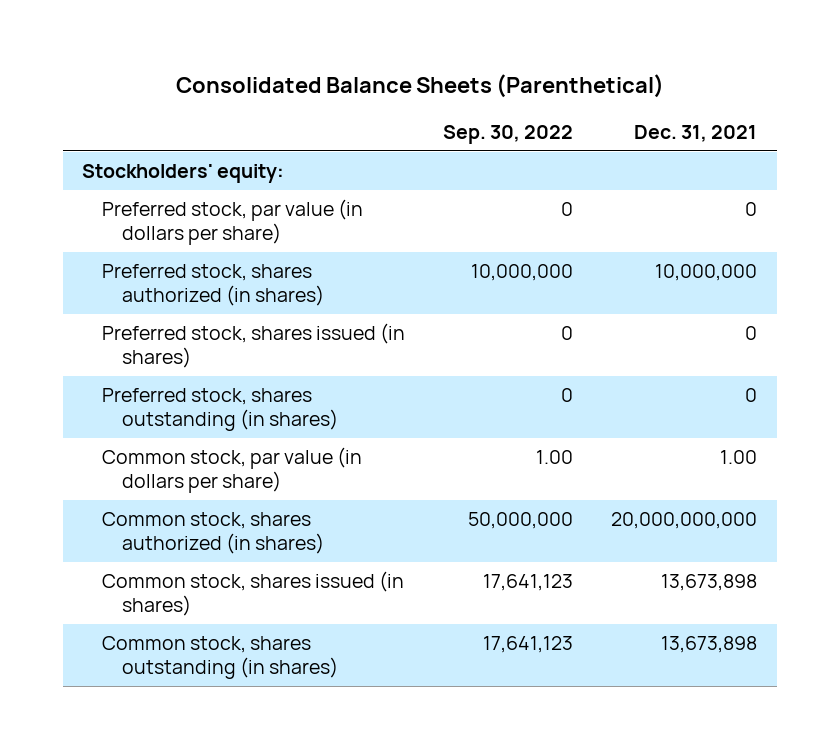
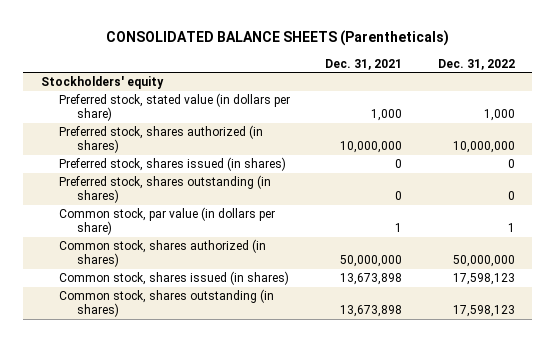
[175,74,664,99] Consolidated Balance Sheets (Parenthetical) -> [105,30,449,47] CONSOLIDATED BALANCE SHEETS (Parentheticals)
[443,124,574,144] Sep. 30, 2022 -> none
none -> [437,58,515,70] Dec. 31, 2022
[82,163,285,183] Stockholders' equity: -> [41,76,165,90] Stockholders' equity
[102,198,364,245] Preferred stock, par value (in dollars per share) -> [59,93,291,122] Preferred stock, stated value (in dollars per share)
[745,201,758,216] 0 -> [371,109,403,122] 1,000
[720,449,758,464] 1.00 -> [395,223,403,233] 1
[611,511,758,529] 20,000,000,000 -> [340,255,403,268] 50,000,000

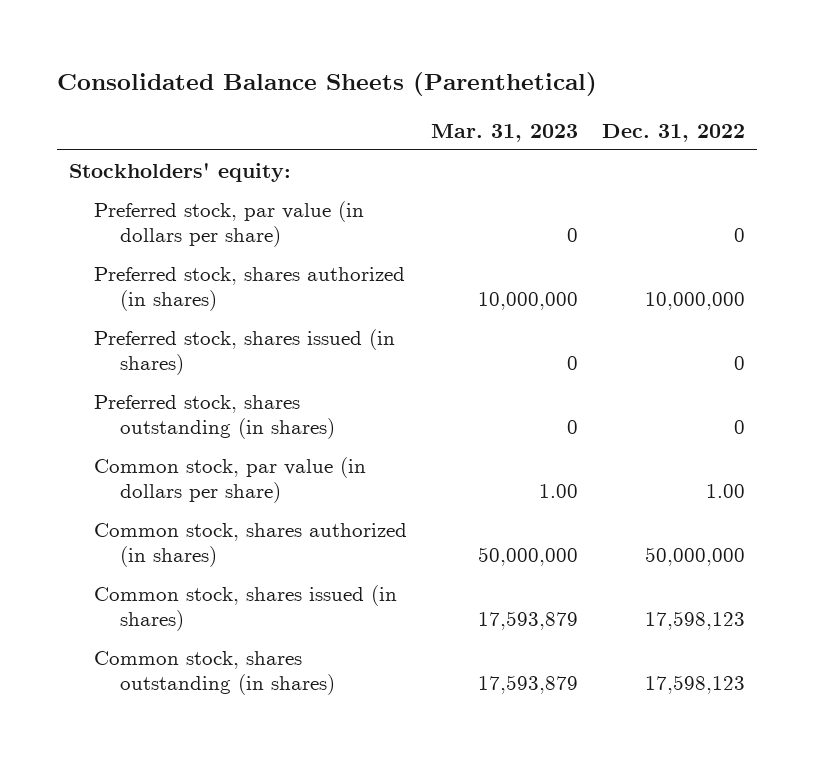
[105,30,449,47] CONSOLIDATED BALANCE SHEETS (Parentheticals) -> [57,71,598,96] Consolidated Balance Sheets (Parenthetical)
[325,58,403,70] Dec. 31, 2021 -> none
none -> [431,123,579,142] Mar. 31, 2023
[41,76,165,90] Stockholders' equity -> [68,162,291,182] Stockholders' equity:
[59,93,291,122] Preferred stock, stated value (in dollars per share) -> [94,200,365,248] Preferred stock, par value (in dollars per share)
[483,109,515,122] 1,000 -> [733,228,745,243] 0
[507,223,515,233] 1 -> [705,484,745,499] 1.00

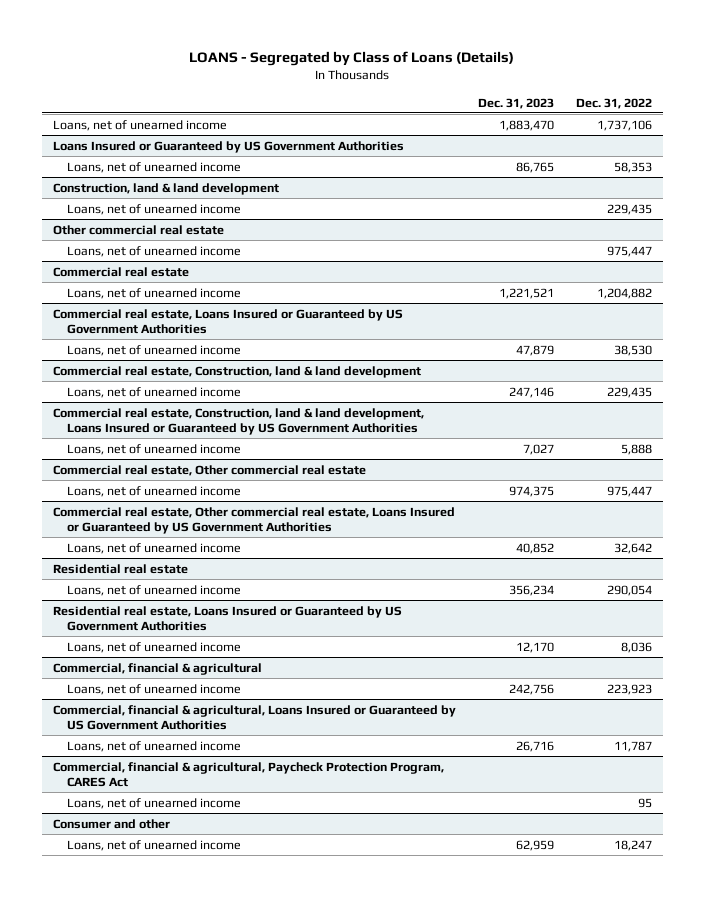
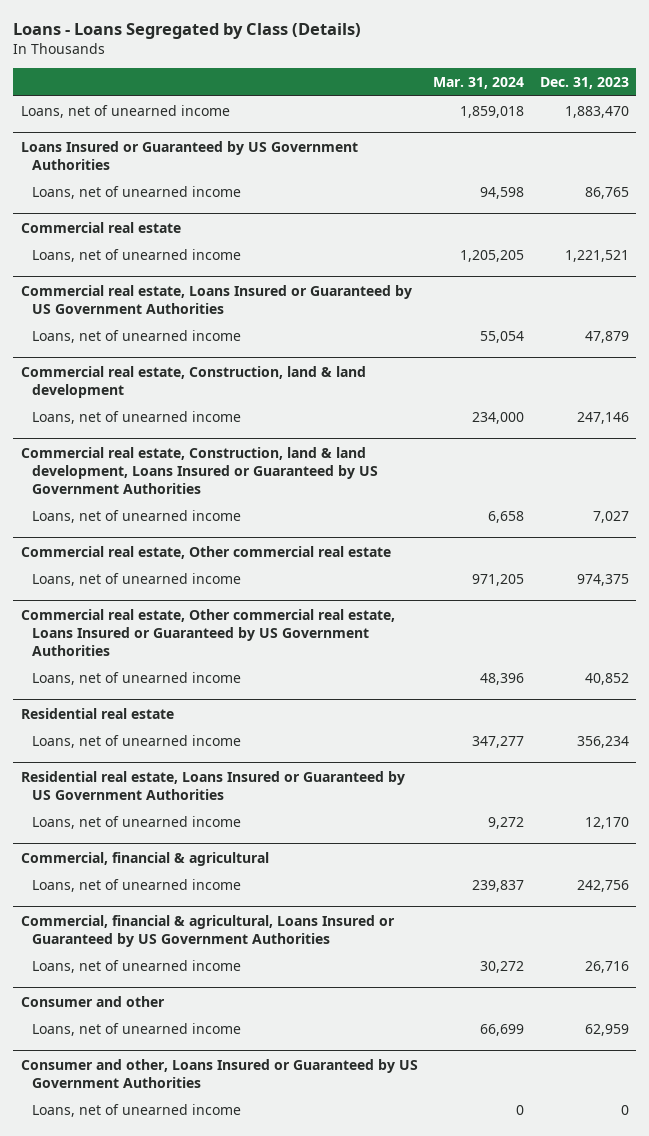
[189,50,515,66] LOANS - Segregated by Class of Loans (Details) -> [12,22,361,39] Loans - Loans Segregated by Class (Details)
[575,97,652,109] Dec. 31, 2022 -> none
none -> [433,77,525,90] Mar. 31, 2024
[53,182,280,195] Construction, land & land development -> none
[67,203,242,215] Loans, net of unearned income -> none
[53,224,225,235] Other commercial real estate -> none
[67,245,242,257] Loans, net of unearned income -> none
[53,761,445,787] Commercial, financial & agricultural, Paycheck Protection Program, CARES Act -> none
[67,797,242,809] Loans, net of unearned income -> none
none -> [20,1058,418,1088] Consumer and other, Loans Insured or Guaranteed by US Government Authorities
none -> [32,1103,242,1117] Loans, net of unearned income

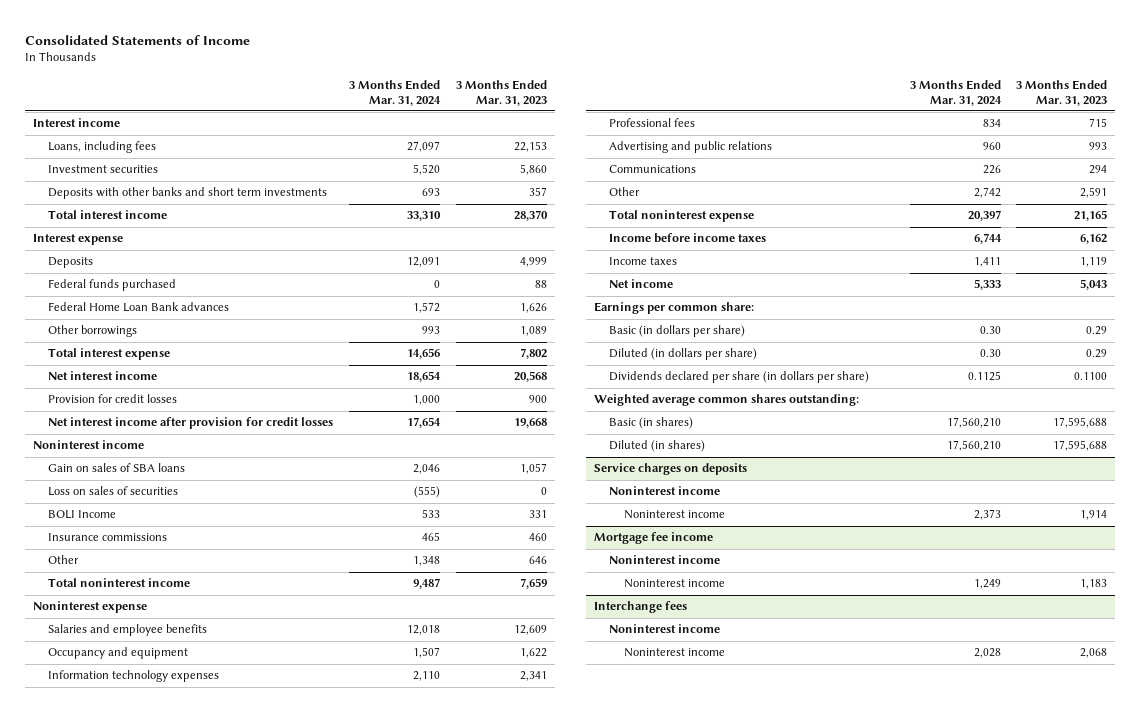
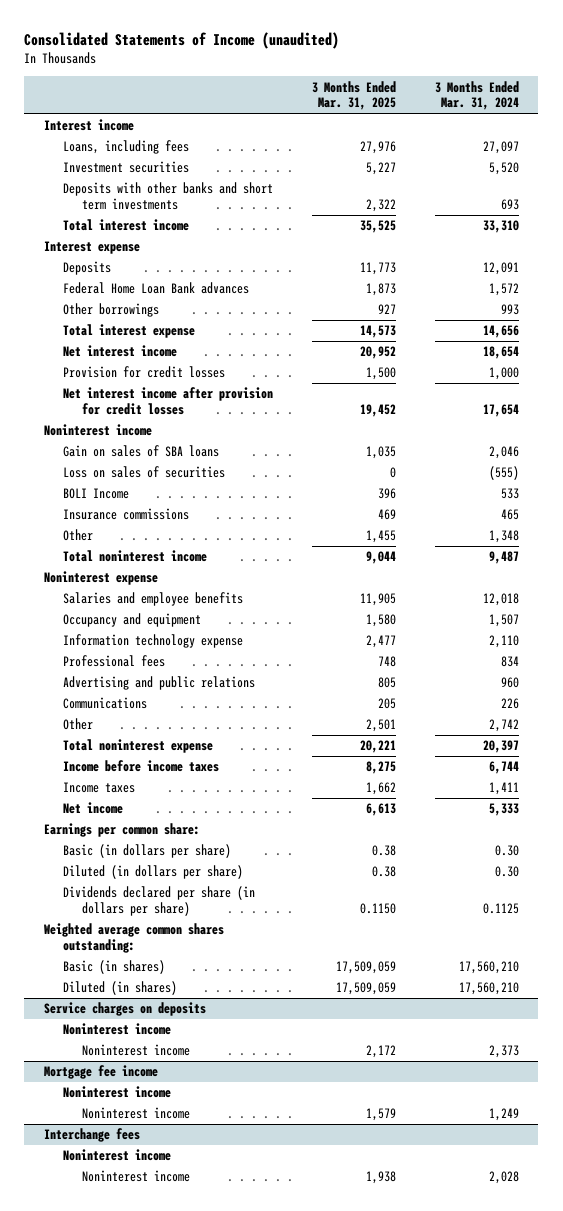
[25,34,251,45] Consolidated Statements of Income -> [24,32,340,50] Consolidated Statements of Income (unaudited)
[455,80,547,106] 3 Months Ended Mar. 31, 2023 -> none
none -> [311,80,396,111] 3 Months Ended Mar. 31, 2025
[48,279,177,292] Federal funds purchased -> none
[48,670,220,683] Information technology expenses -> [63,634,244,649] Information technology expense

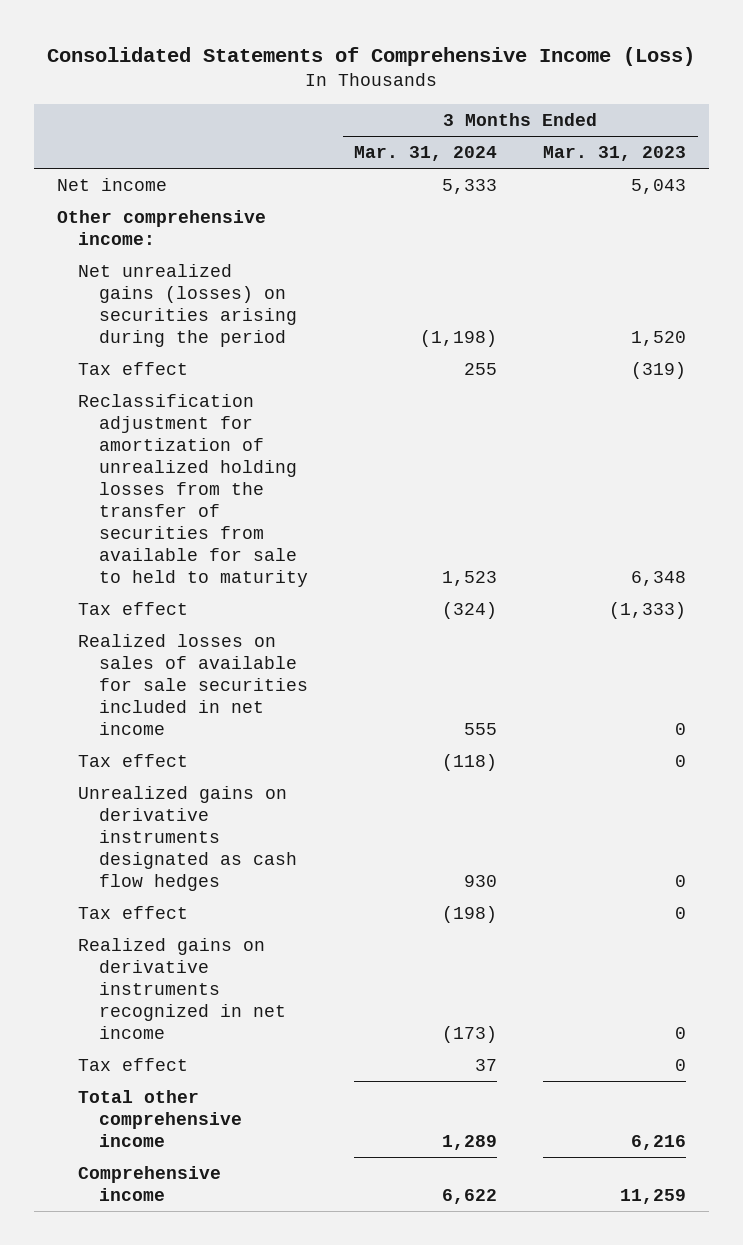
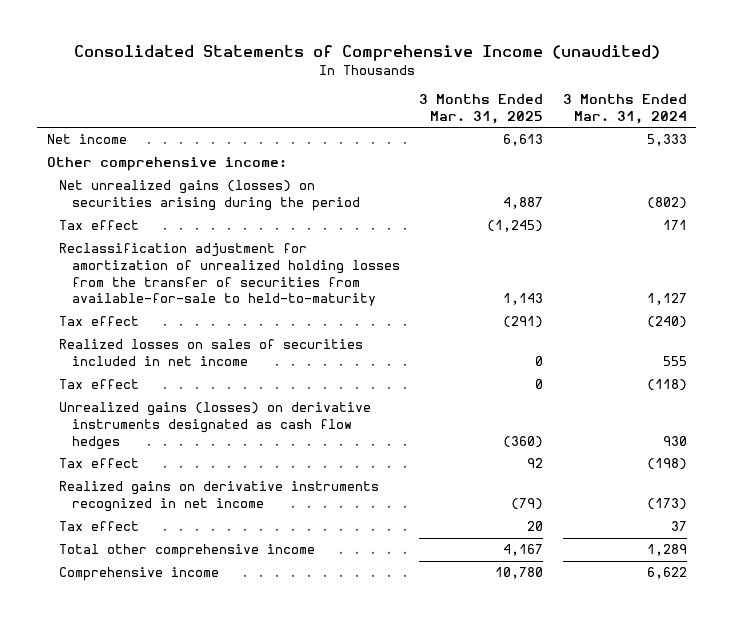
[47,46,696,66] Consolidated Statements of Comprehensive Income (Loss) -> [73,45,660,62] Consolidated Statements of Comprehensive Income (unaudited)
[543,146,687,162] Mar. 31, 2023 -> none
none -> [419,94,544,124] 3 Months Ended Mar. 31, 2025
[420,330,498,348] (1,198) -> [646,197,687,210] (802)
[464,363,498,376] 255 -> [662,220,687,231] 171
[77,394,309,588] Reclassification adjustment for amortization of unrealized holding losses from the transfer of securities from available for sale to held to maturity -> [59,243,400,307] Reclassification adjustment for amortization of unrealized holding losses from the transfer of securities from available-for-sale to held-to-maturity
[442,571,498,587] 1,523 -> [646,293,687,306] 1,127
[442,602,498,620] (324) -> [646,316,687,329] (240)
[77,634,309,736] Realized losses on sales of available for sale securities included in net income -> [59,339,364,367] Realized losses on sales of securities included in net income
[77,786,298,892] Unrealized gains on derivative instruments designated as cash flow hedges -> [59,402,372,450] Unrealized gains (losses) on derivative instruments designated as cash flow hedges

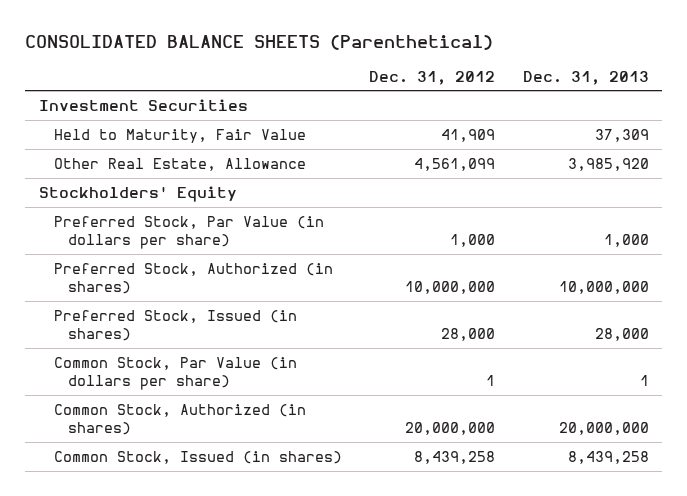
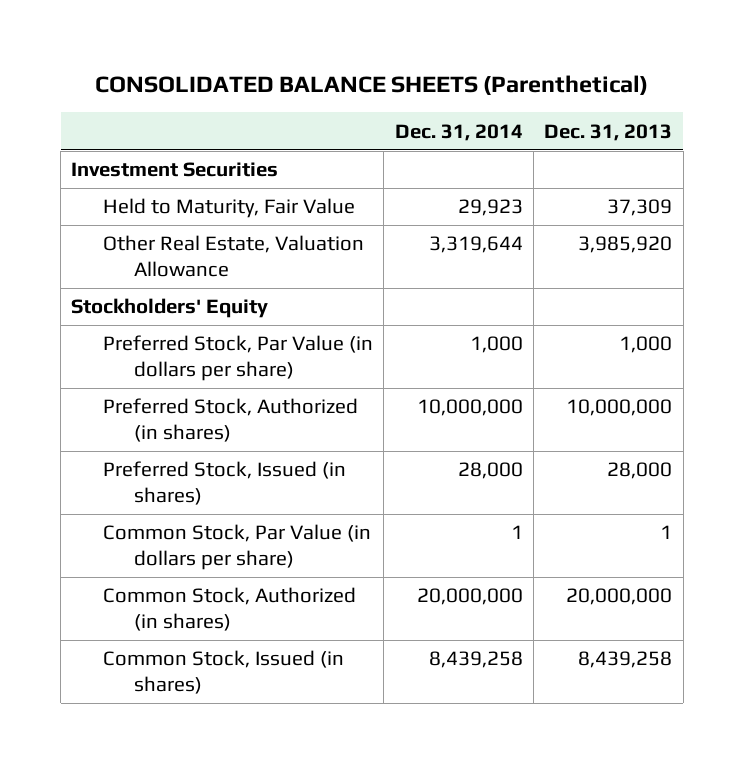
[369,70,496,85] Dec. 31, 2012 -> none
none -> [394,123,523,141] Dec. 31, 2014
[53,157,306,171] Other Real Estate, Allowance -> [102,235,364,278] Other Real Estate, Valuation Allowance

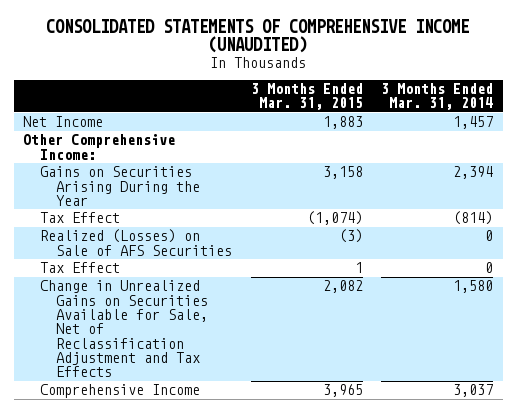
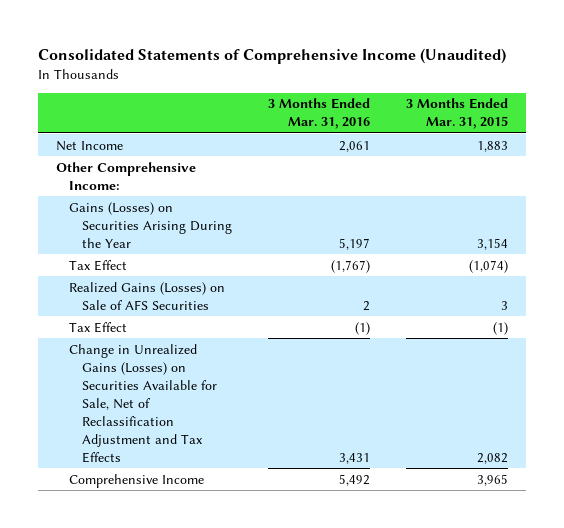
[46,18,470,54] CONSOLIDATED STATEMENTS OF COMPREHENSIVE INCOME (UNAUDITED) -> [38,47,507,64] Consolidated Statements of Comprehensive Income (Unaudited)
[381,83,494,111] 3 Months Ended Mar. 31, 2014 -> none
none -> [267,98,370,130] 3 Months Ended Mar. 31, 2016
[39,166,201,207] Gains on Securities Arising During the Year -> [69,201,232,248] Gains (Losses) on Securities Arising During the Year
[322,166,363,180] 3,158 -> [476,237,508,250] 3,154
[39,229,233,256] Realized (Losses) on Sale of AFS Securities -> [69,281,226,310] Realized Gains (Losses) on Sale of AFS Securities
[338,229,363,244] (3) -> [500,300,508,310] 3
[354,262,363,274] 1 -> [492,321,508,335] (1)
[39,280,209,378] Change in Unrealized Gains on Securities Available for Sale, Net of Reclassification Adjustment and Tax Effects -> [69,343,217,464] Change in Unrealized Gains (Losses) on Securities Available for Sale, Net of Reclassification Adjustment and Tax Effects

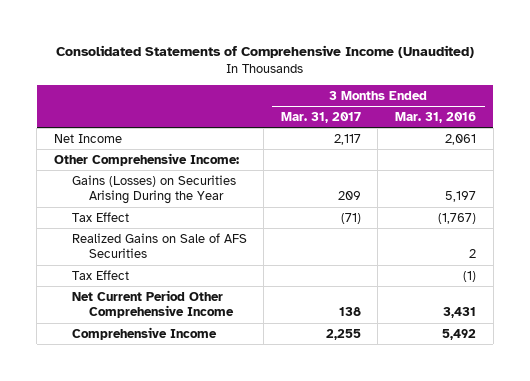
[405,98,508,130] 3 Months Ended Mar. 31, 2015 -> none
none -> [280,111,361,123] Mar. 31, 2017
[69,281,226,310] Realized Gains (Losses) on Sale of AFS Securities -> [71,232,247,259] Realized Gains on Sale of AFS Securities
[69,343,217,464] Change in Unrealized Gains (Losses) on Securities Available for Sale, Net of Reclassification Adjustment and Tax Effects -> [71,289,235,319] Net Current Period Other Comprehensive Income

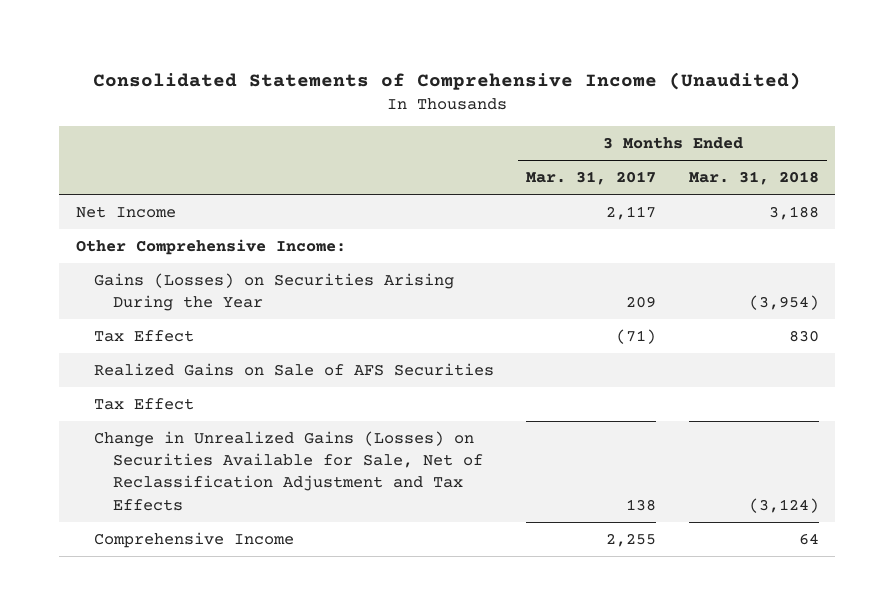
[395,111,477,123] Mar. 31, 2016 -> none
none -> [688,171,819,186] Mar. 31, 2018
[71,289,235,319] Net Current Period Other Comprehensive Income -> [94,430,483,511] Change in Unrealized Gains (Losses) on Securities Available for Sale, Net of Reclassification Adjustment and Tax Effects

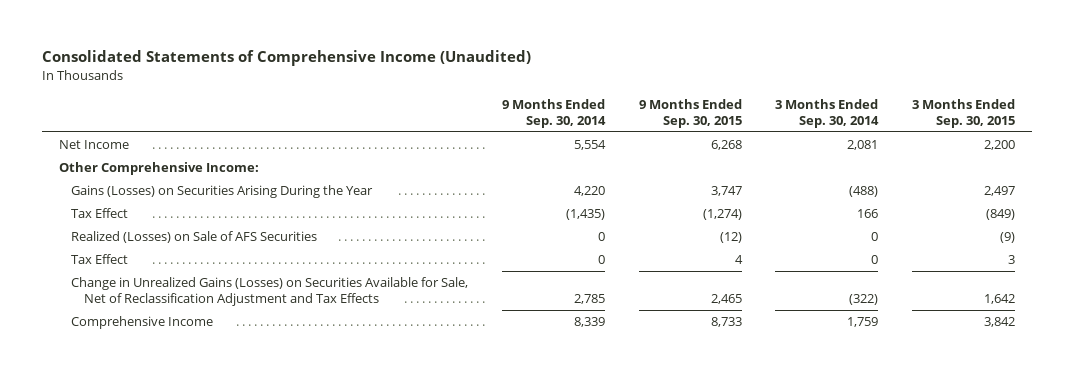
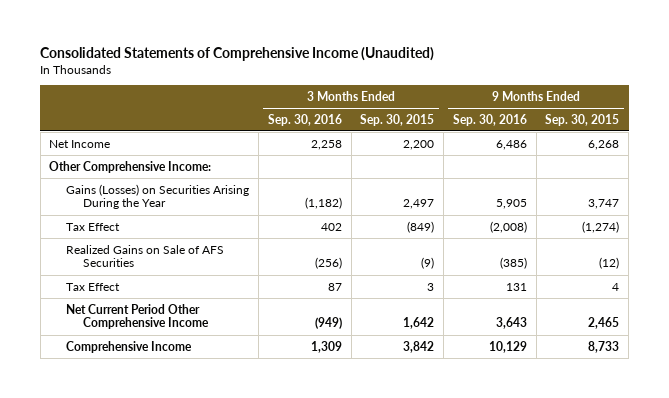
[501,98,606,128] 9 Months Ended Sep. 30, 2014 -> none
[775,98,880,128] 3 Months Ended Sep. 30, 2014 -> none
none -> [267,113,342,126] Sep. 30, 2016
none -> [452,113,527,126] Sep. 30, 2016
[71,231,318,244] Realized (Losses) on Sale of AFS Securities -> [66,244,225,268] Realized Gains on Sale of AFS Securities
[71,277,469,306] Change in Unrealized Gains (Losses) on Securities Available for Sale, Net of Reclassification Adjustment and Tax Effects -> [66,303,209,330] Net Current Period Other Comprehensive Income

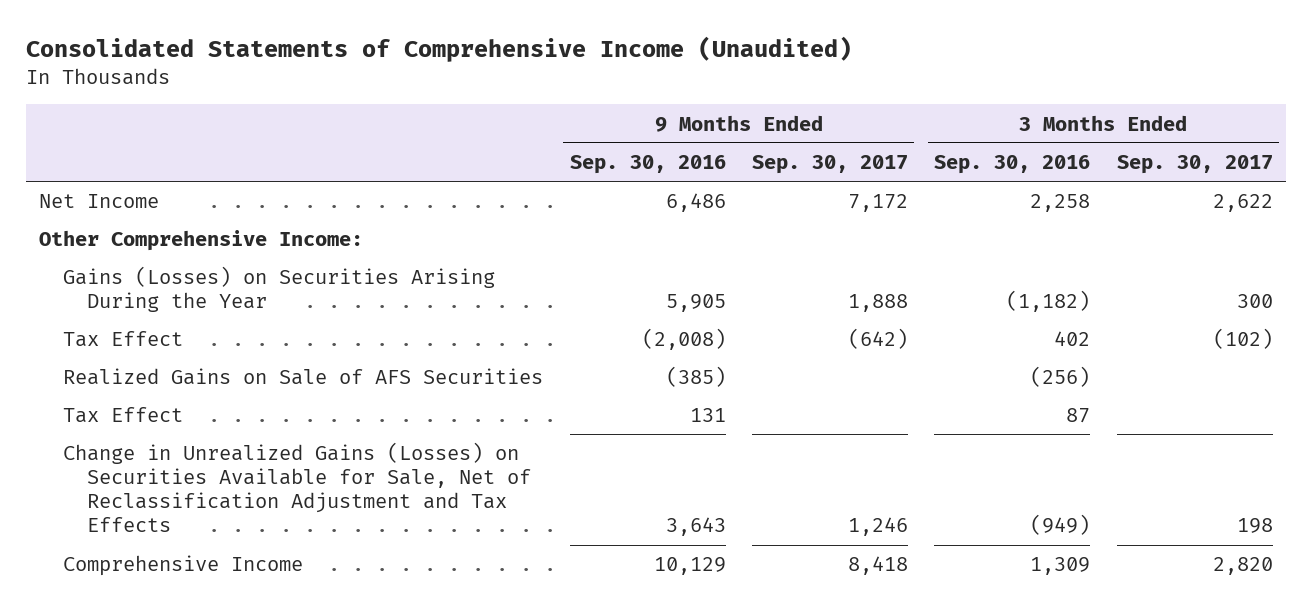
[360,113,435,126] Sep. 30, 2015 -> none
[545,113,620,126] Sep. 30, 2015 -> none
none -> [751,155,908,175] Sep. 30, 2017
none -> [1116,155,1273,175] Sep. 30, 2017
[66,303,209,330] Net Current Period Other Comprehensive Income -> [63,442,532,533] Change in Unrealized Gains (Losses) on Securities Available for Sale, Net of Reclassification Adjustment and Tax Effects

